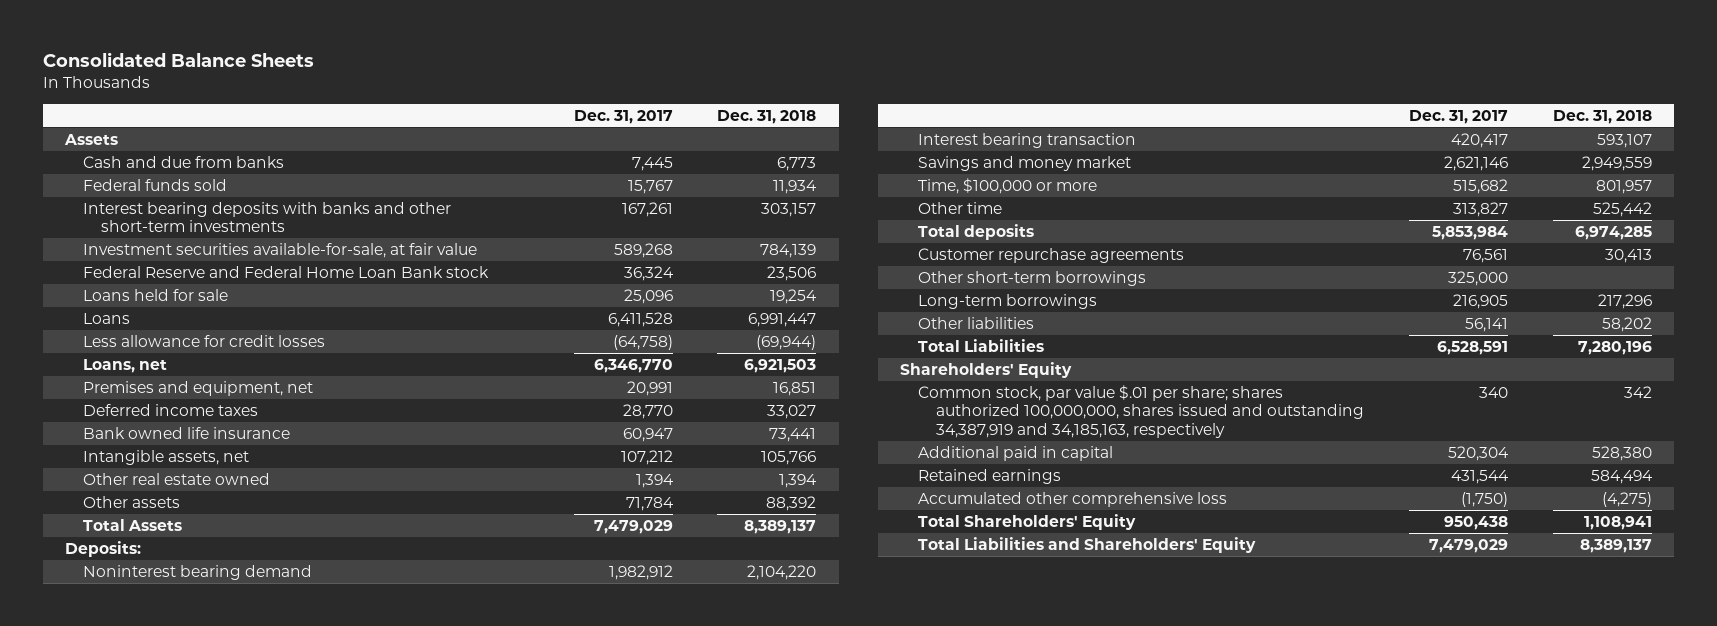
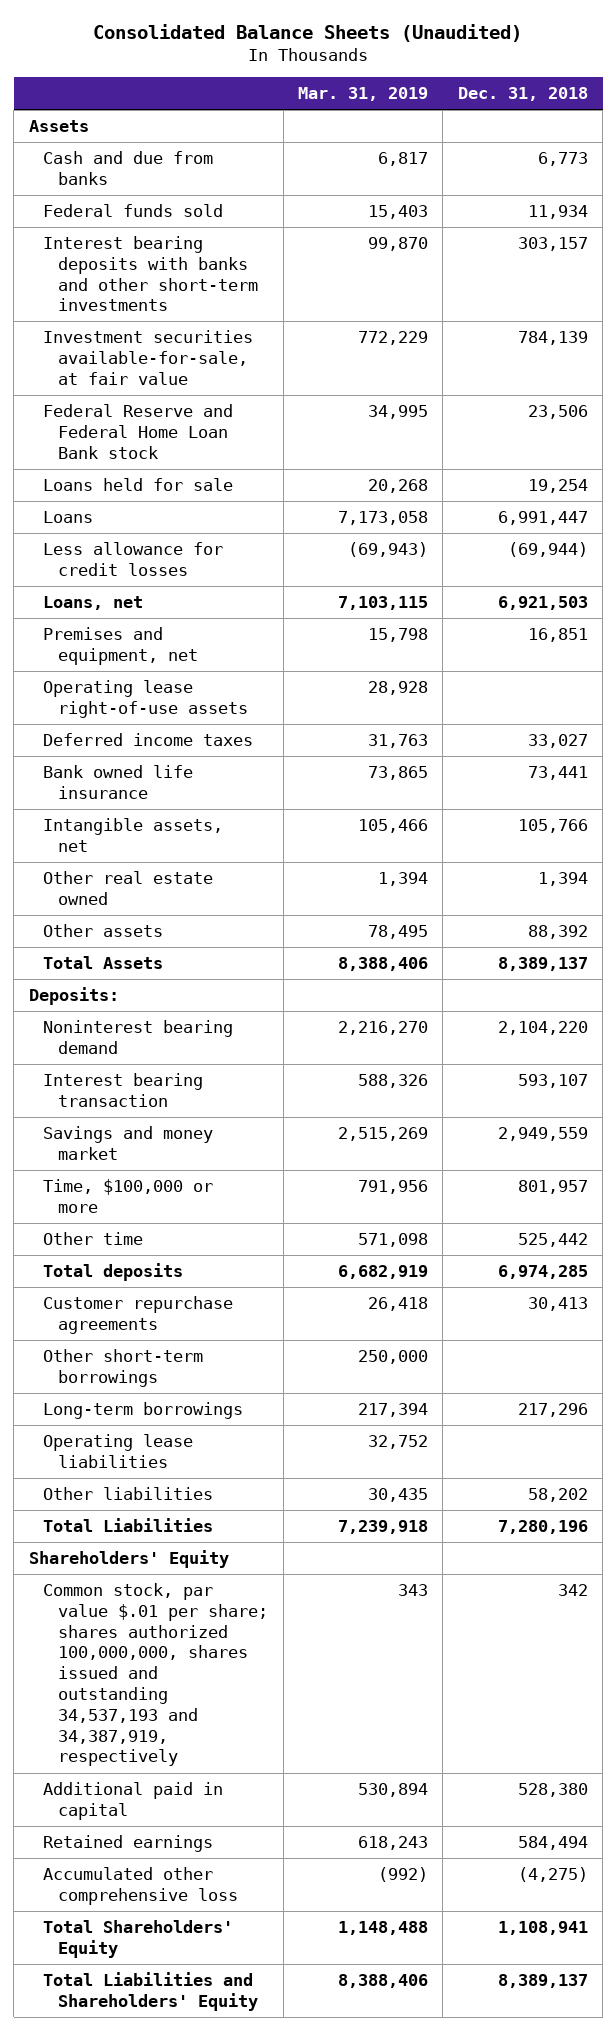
[42,52,314,68] Consolidated Balance Sheets -> [93,24,523,43] Consolidated Balance Sheets (Unaudited)
[573,109,673,124] Dec. 31, 2017 -> none
none -> [297,87,428,102] Mar. 31, 2019
none -> [43,679,249,718] Operating lease right-of-use assets
none -> [43,1433,194,1468] Operating lease liabilities
[918,384,1365,439] Common stock, par value $.01 per share; shares authorized 100,000,000, shares issued and outstanding 34,387,919 and 34,185,163, respectively -> [43,1582,269,1767] Common stock, par value $.01 per share; shares authorized 100,000,000, shares issued and outstanding 34,537,193 and 34,387,919, respectively

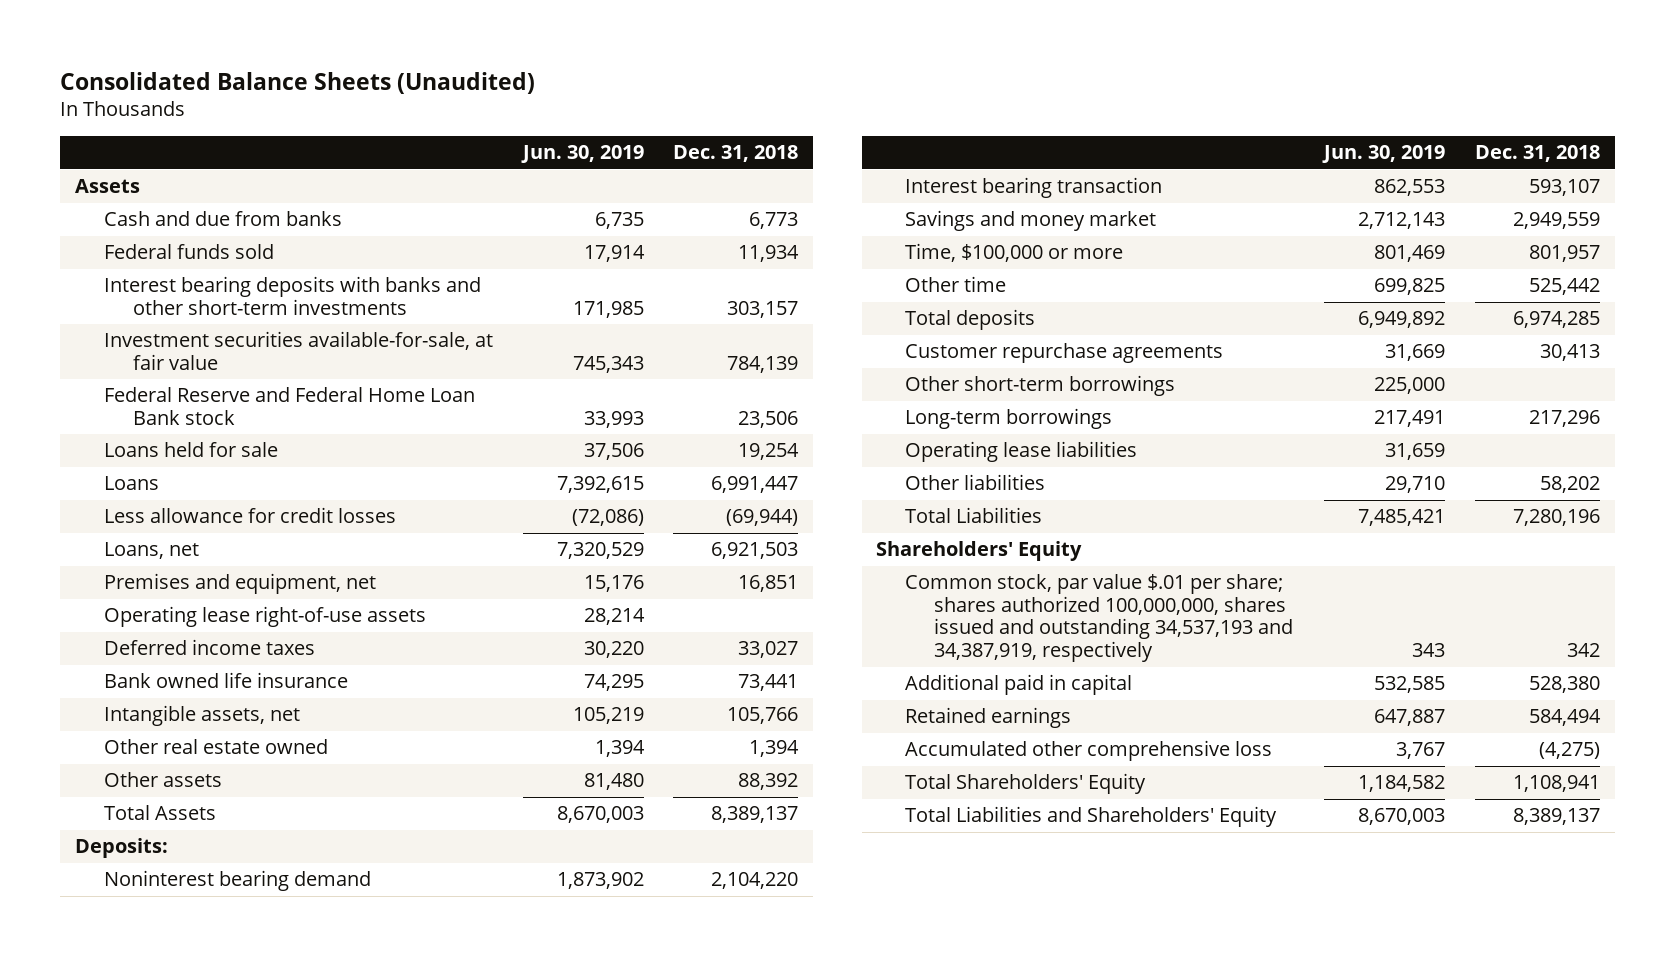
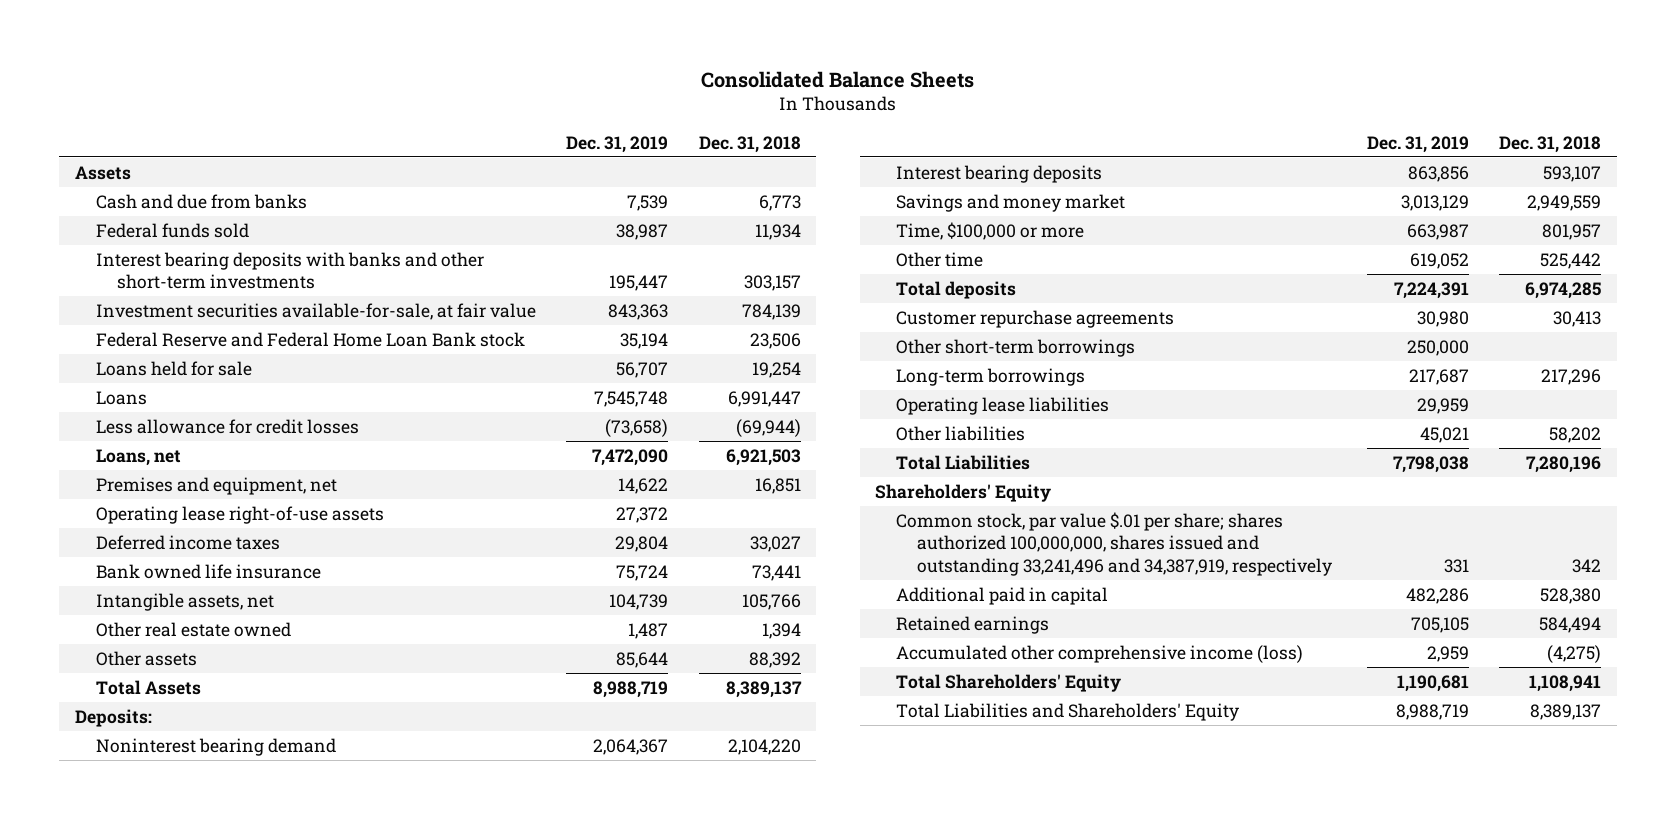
[60,72,536,95] Consolidated Balance Sheets (Unaudited) -> [700,70,974,88] Consolidated Balance Sheets
[520,145,644,164] Jun. 30, 2019 -> none
none -> [566,135,669,153] Dec. 31, 2019
[905,177,1163,199] Interest bearing transaction -> [896,164,1103,183] Interest bearing deposits
[905,574,1294,663] Common stock, par value $.01 per share; shares authorized 100,000,000, shares issued and outstanding 34,537,193 and 34,387,919, respectively -> [896,511,1333,577] Common stock, par value $.01 per share; shares authorized 100,000,000, shares issued and outstanding 33,241,496 and 34,387,919, respectively
[905,740,1273,762] Accumulated other comprehensive loss -> [896,644,1304,663] Accumulated other comprehensive income (loss)

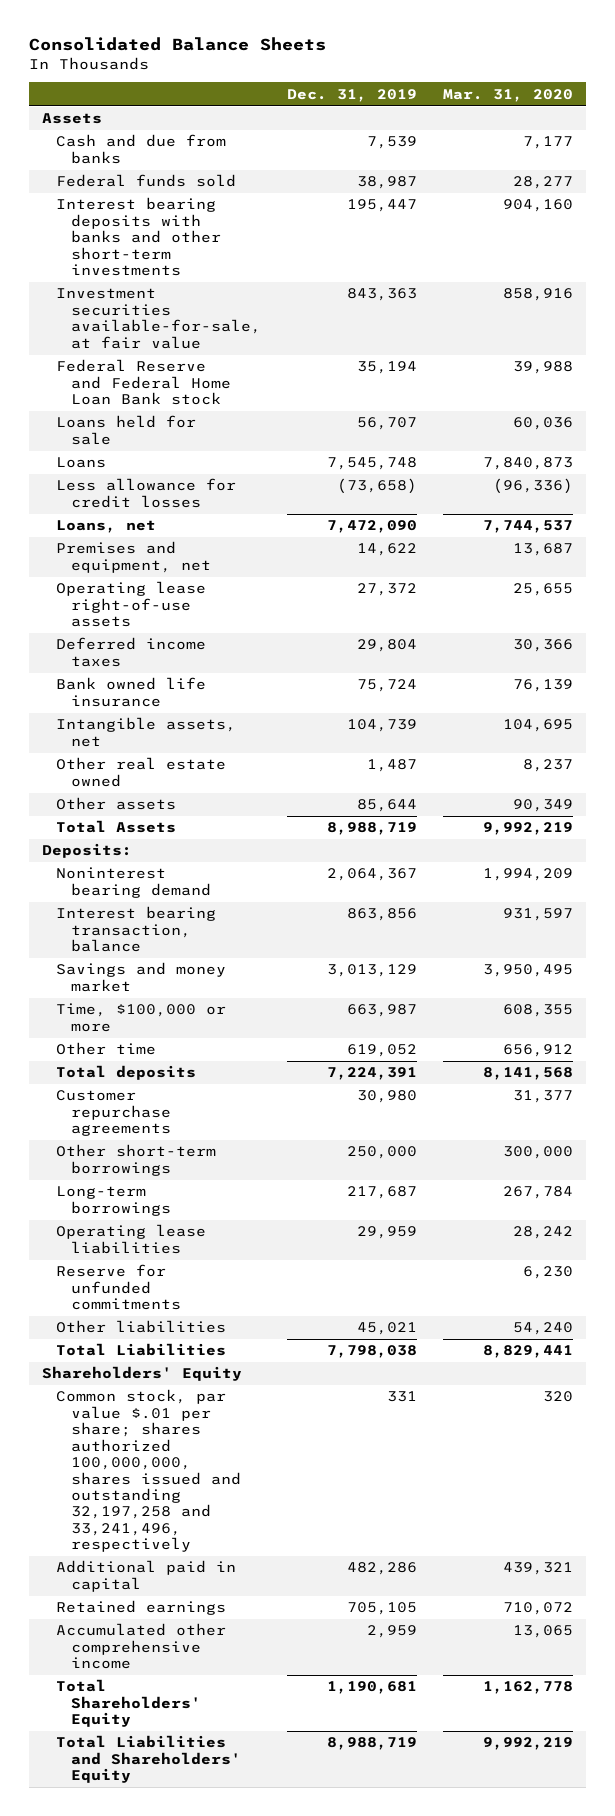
[698,135,801,153] Dec. 31, 2018 -> none
none -> [443,88,574,102] Mar. 31, 2020
[896,164,1103,183] Interest bearing deposits -> [56,906,217,953] Interest bearing transaction, balance
none -> [56,1264,182,1311] Reserve for unfunded commitments
[896,511,1333,577] Common stock, par value $.01 per share; shares authorized 100,000,000, shares issued and outstanding 33,241,496 and 34,387,919, respectively -> [56,1389,242,1553] Common stock, par value $.01 per share; shares authorized 100,000,000, shares issued and outstanding 32,197,258 and 33,241,496, respectively
[896,644,1304,663] Accumulated other comprehensive income (loss) -> [56,1623,227,1670] Accumulated other comprehensive income

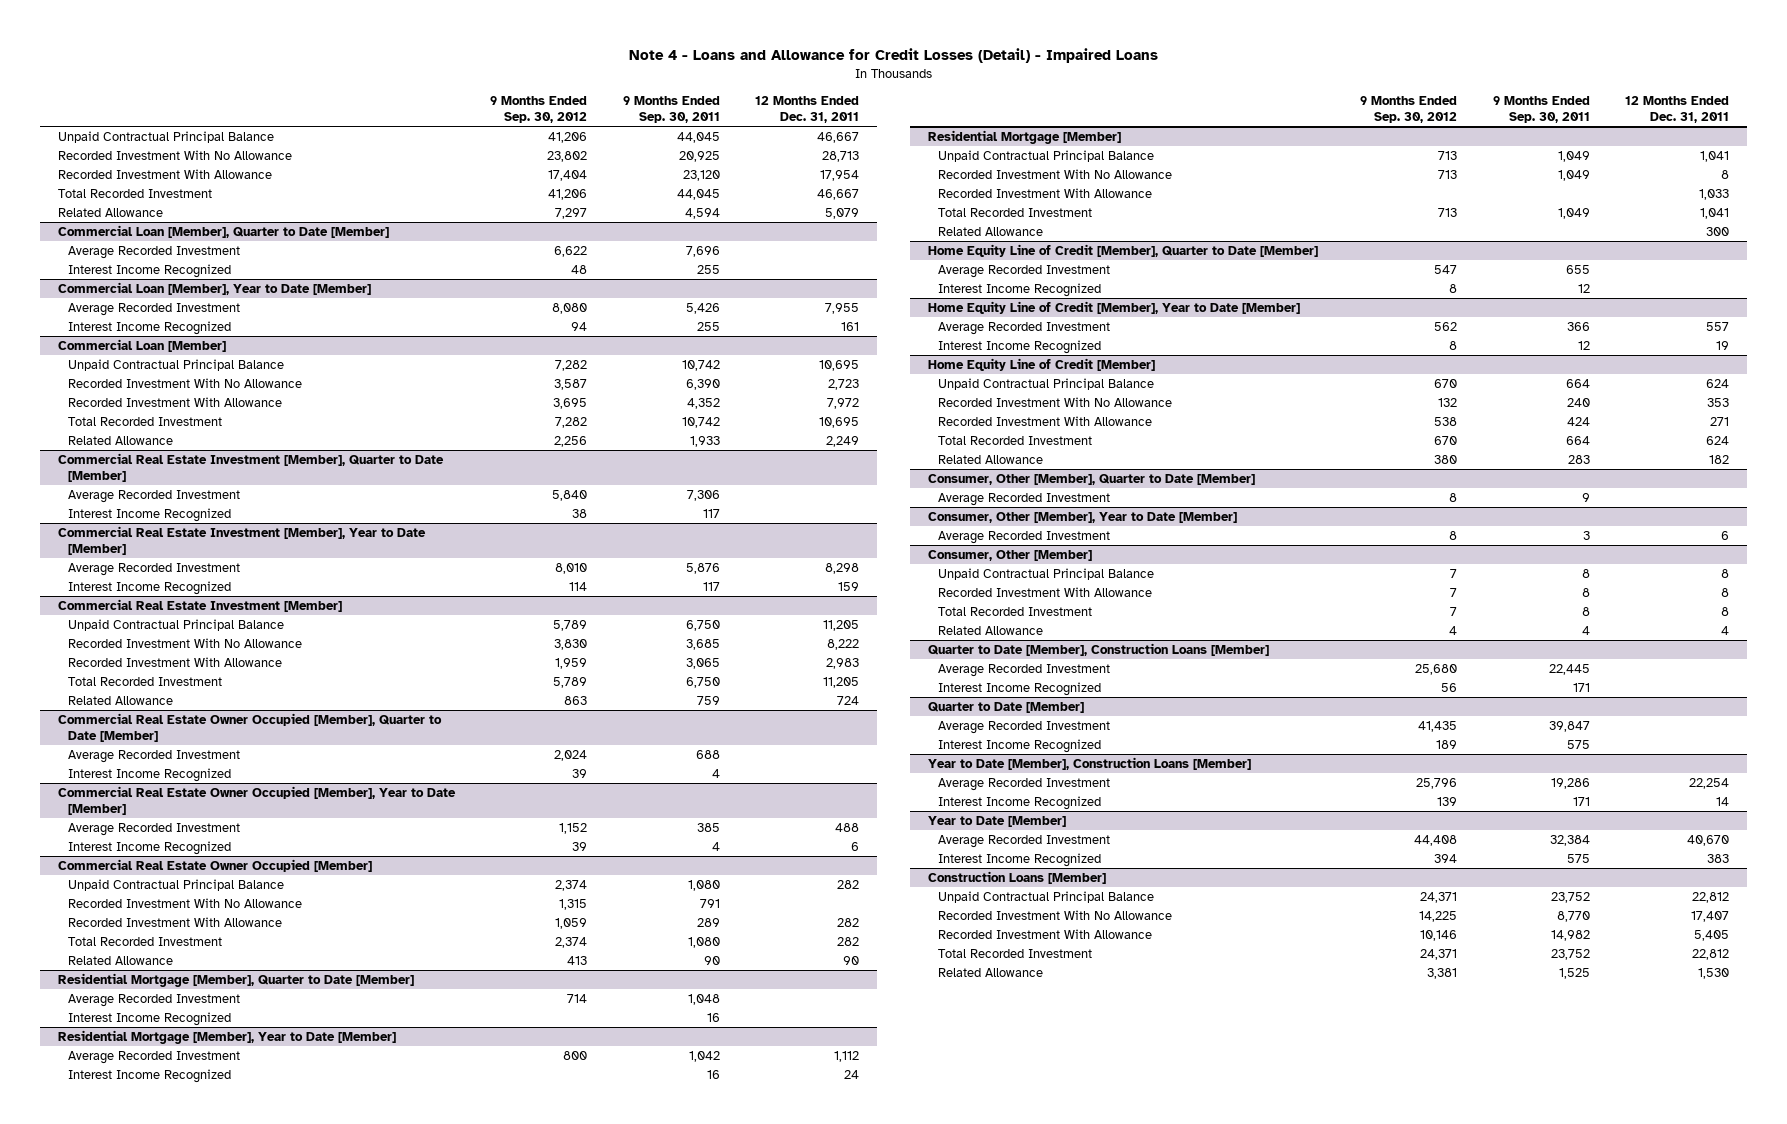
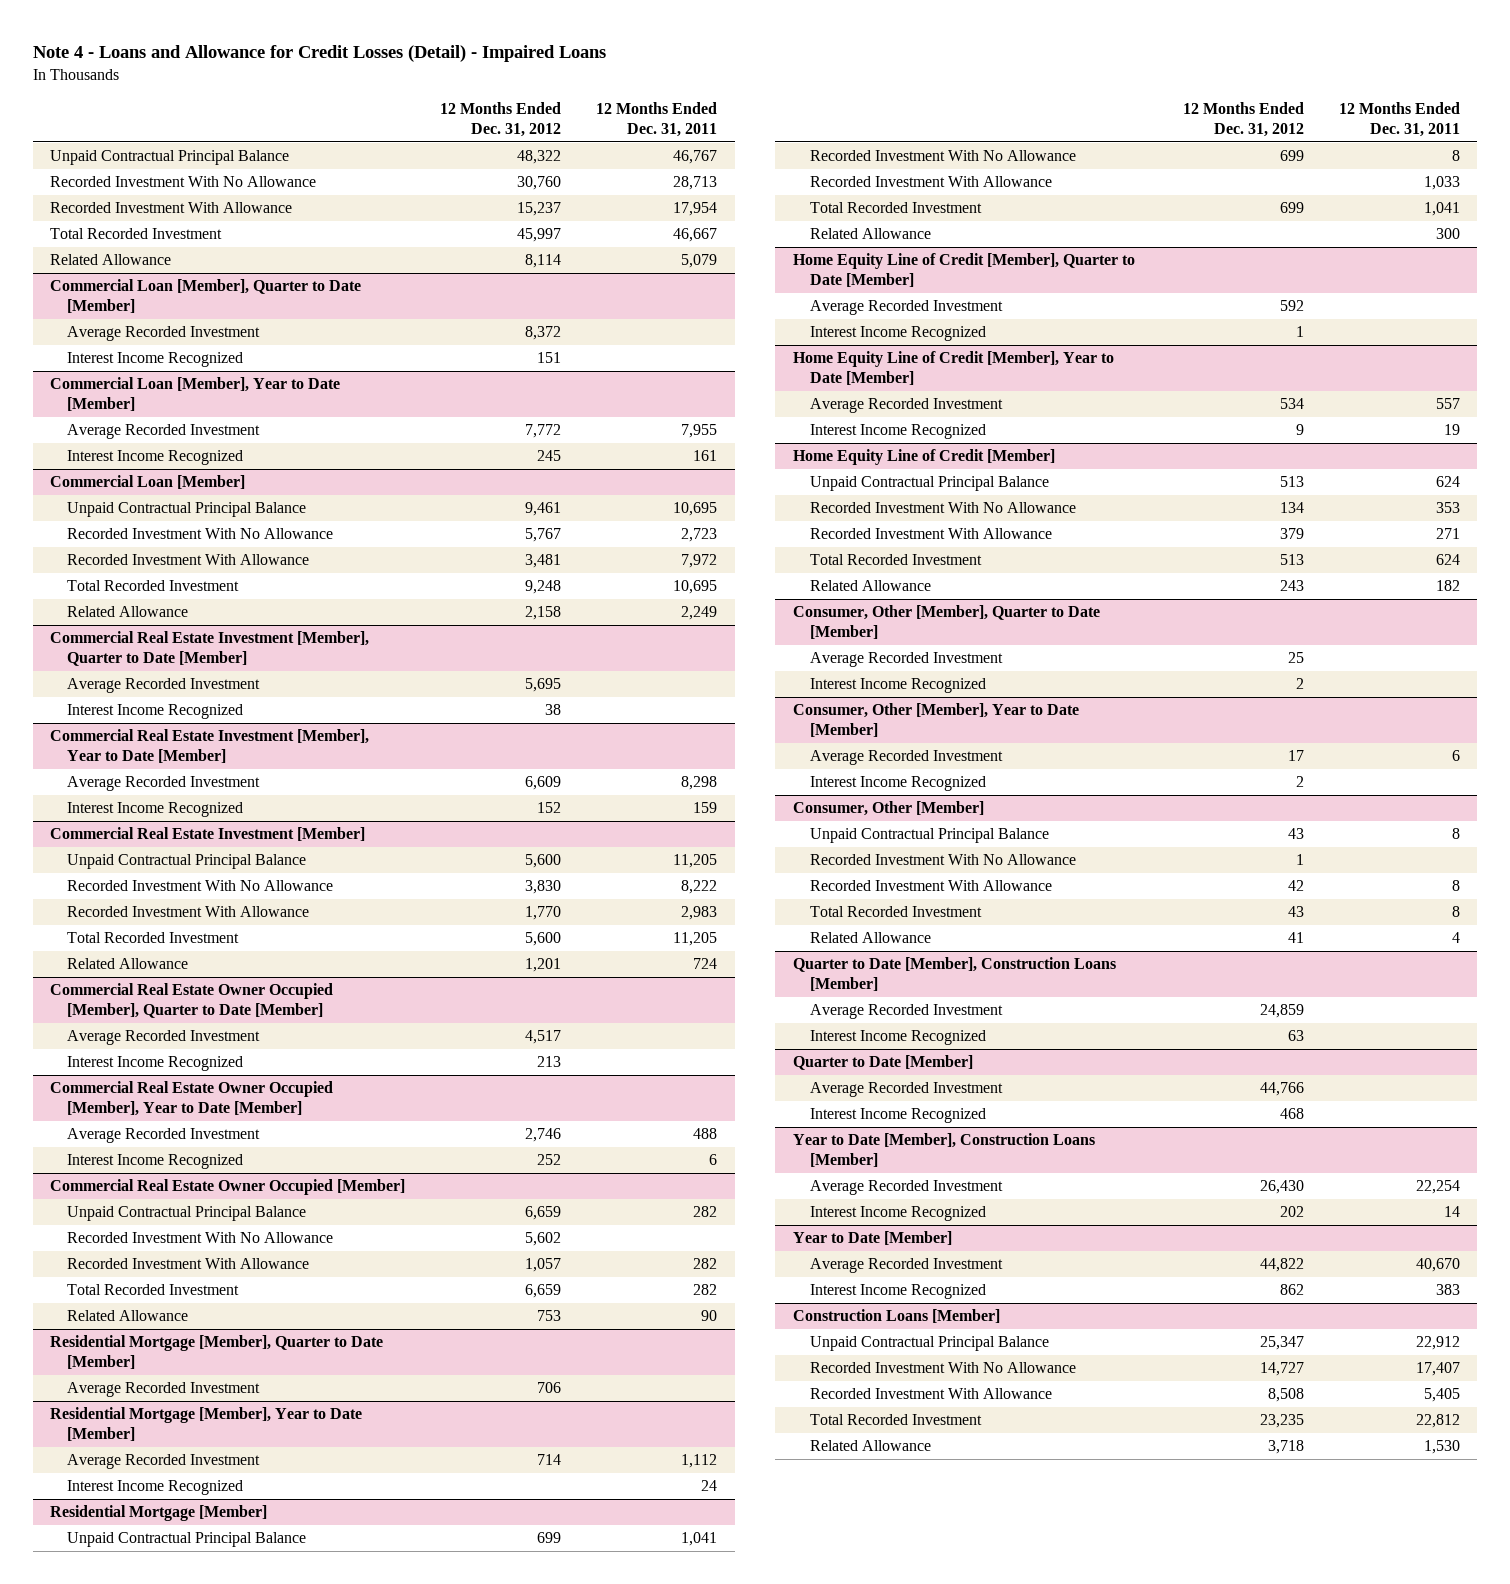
[490,96,588,123] 9 Months Ended Sep. 30, 2012 -> none
[622,96,720,123] 9 Months Ended Sep. 30, 2011 -> none
none -> [440,102,562,137] 12 Months Ended Dec. 31, 2012
[817,132,860,144] 46,667 -> [673,150,718,165] 46,767
[68,1012,232,1027] Interest Income Recognized -> none
none -> [809,678,986,694] Interest Income Recognized
none -> [809,776,986,792] Interest Income Recognized
none -> [809,854,1076,866] Recorded Investment With No Allowance
[1692,892,1730,904] 22,812 -> [1415,1336,1460,1351] 22,912

